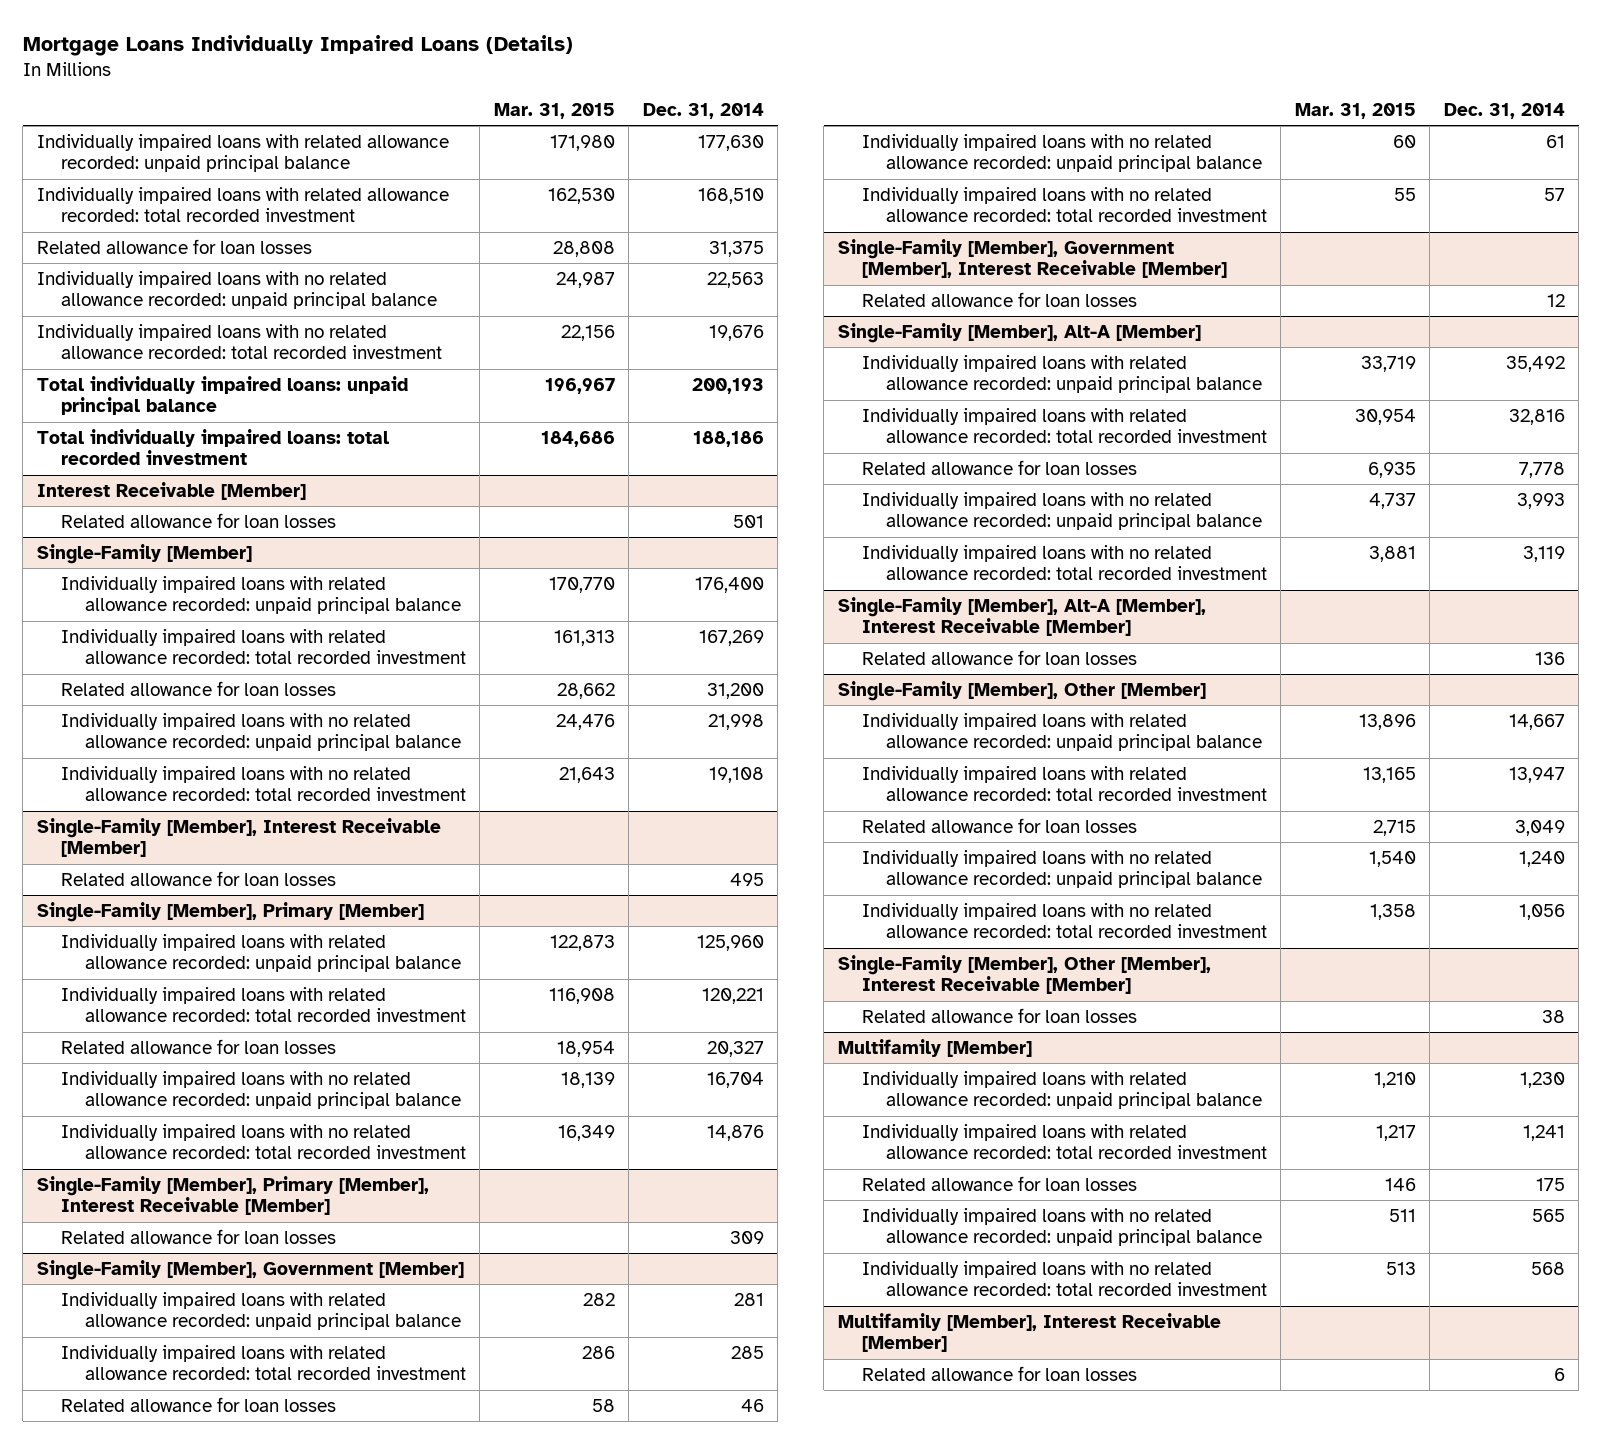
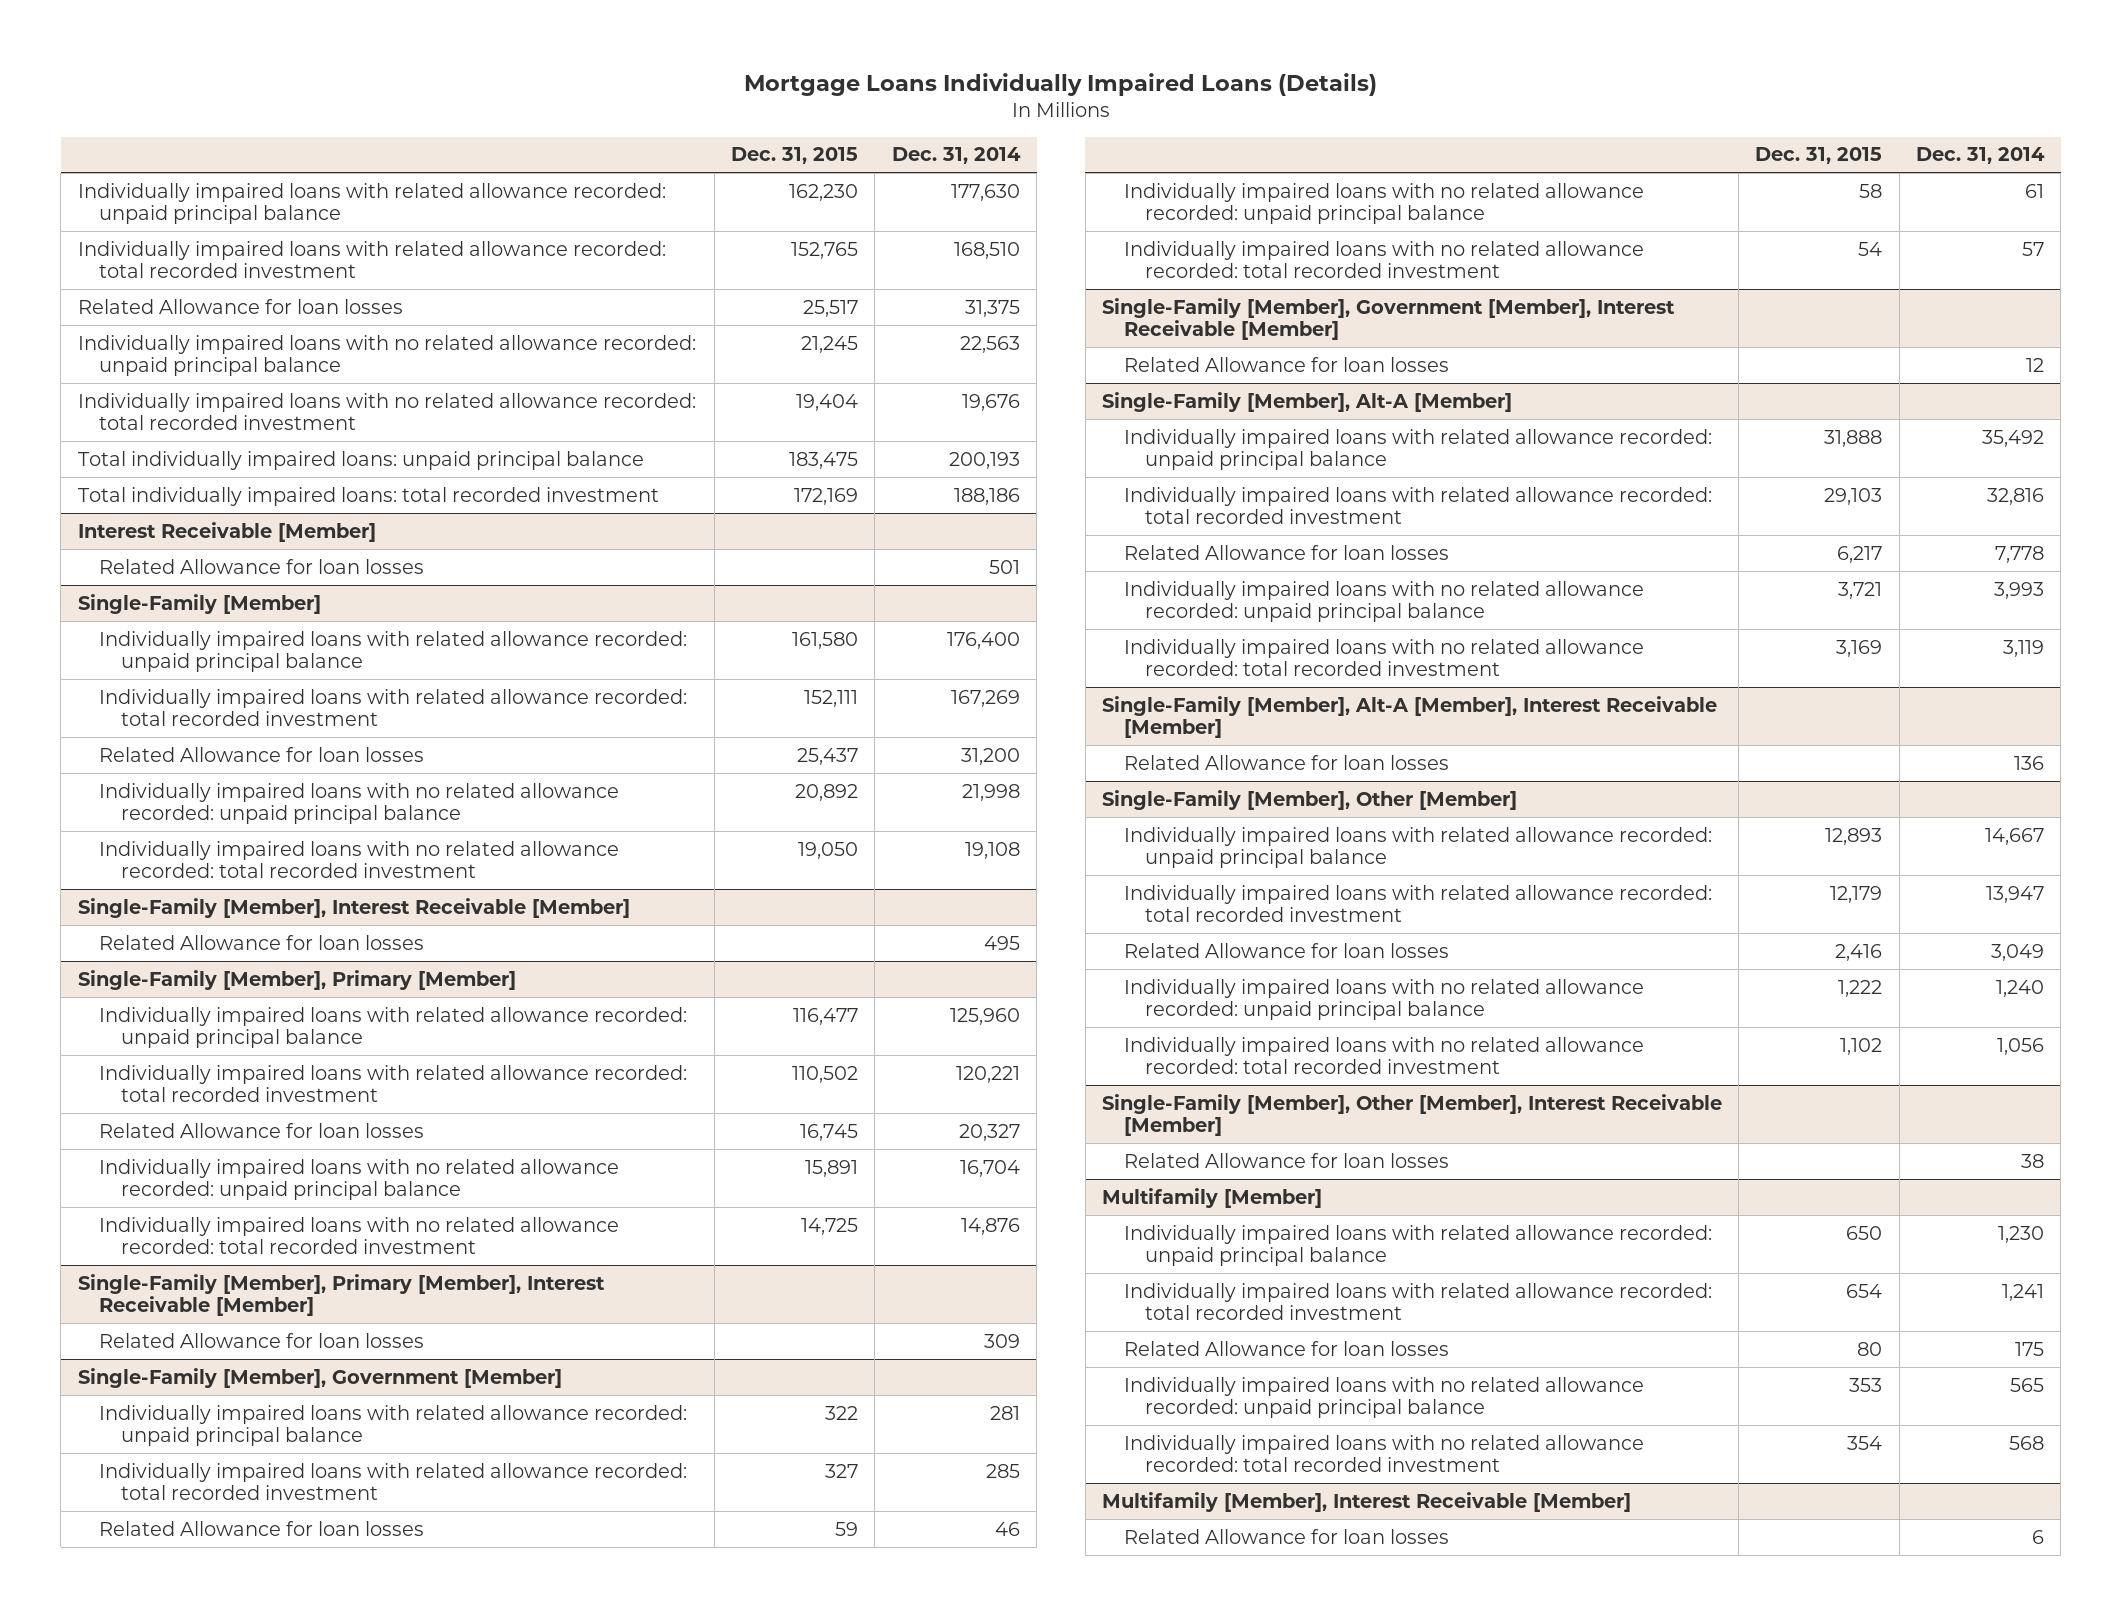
[493,103,615,120] Mar. 31, 2015 -> none
none -> [731,147,859,165] Dec. 31, 2015
[36,238,312,254] Related allowance for loan losses -> [77,298,403,314] Related Allowance for loan losses
[60,512,336,528] Related allowance for loan losses -> [99,558,425,574] Related Allowance for loan losses
[60,680,336,696] Related allowance for loan losses -> [99,746,425,762] Related Allowance for loan losses
[60,870,336,886] Related allowance for loan losses -> [99,934,425,950] Related Allowance for loan losses
[60,1038,336,1054] Related allowance for loan losses -> [99,1122,425,1138] Related Allowance for loan losses
[60,1228,336,1244] Related allowance for loan losses -> [99,1332,425,1348] Related Allowance for loan losses
[60,1396,336,1412] Related allowance for loan losses -> [99,1520,425,1536] Related Allowance for loan losses
[861,291,1137,307] Related allowance for loan losses -> [1123,356,1449,372] Related Allowance for loan losses
[861,459,1137,475] Related allowance for loan losses -> [1123,544,1449,560] Related Allowance for loan losses
[861,649,1137,665] Related allowance for loan losses -> [1123,754,1449,770] Related Allowance for loan losses
[861,817,1137,833] Related allowance for loan losses -> [1123,942,1449,958] Related Allowance for loan losses
[861,1007,1137,1023] Related allowance for loan losses -> [1123,1152,1449,1168] Related Allowance for loan losses
[861,1175,1137,1191] Related allowance for loan losses -> [1123,1340,1449,1356] Related Allowance for loan losses
[861,1365,1137,1381] Related allowance for loan losses -> [1123,1528,1449,1544] Related Allowance for loan losses

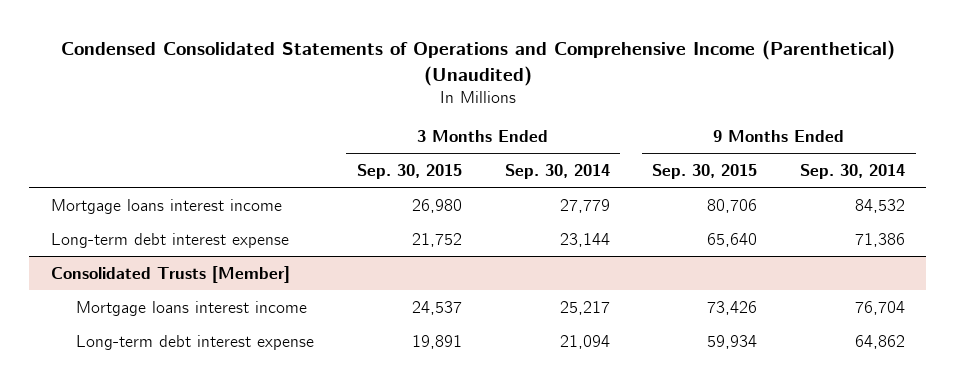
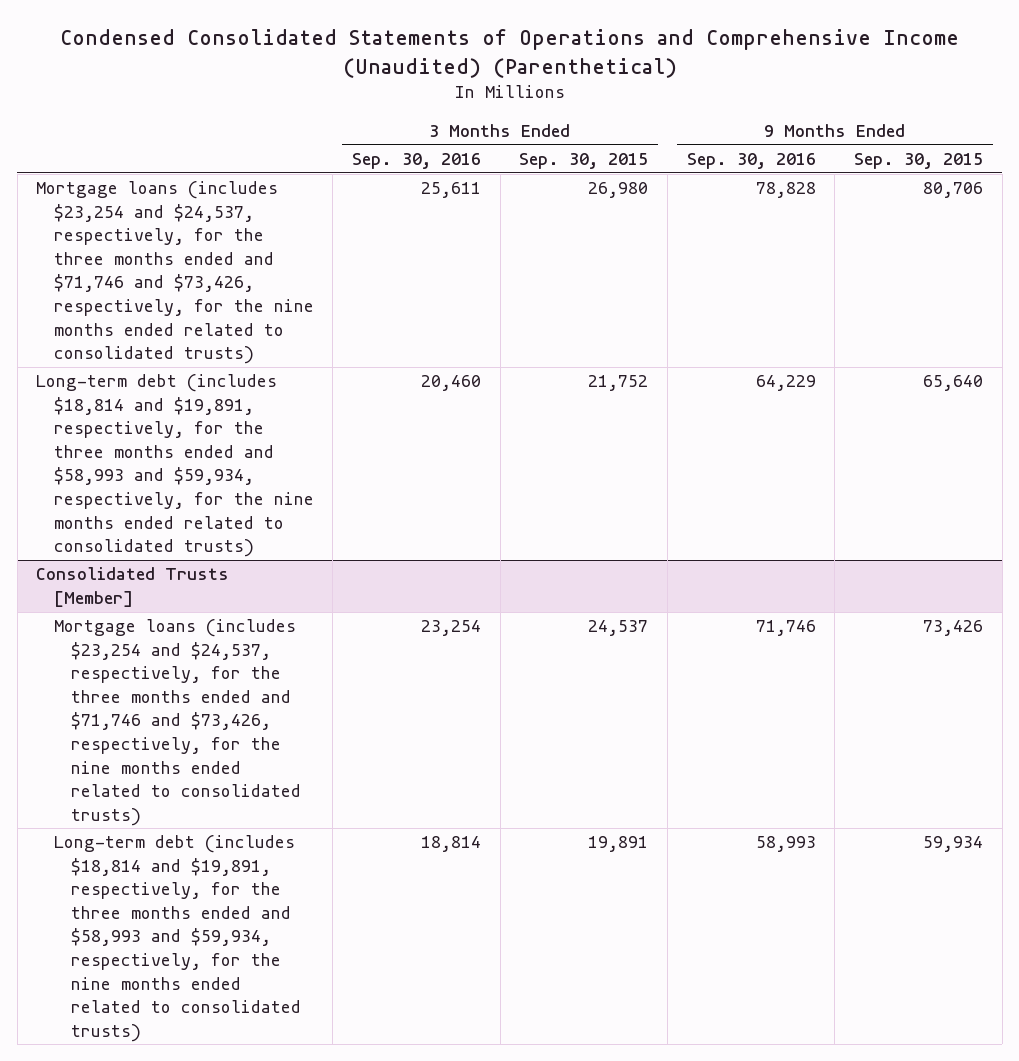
[60,40,895,86] Condensed Consolidated Statements of Operations and Comprehensive Income (Parenthetical) (Unaudited) -> [59,29,959,78] Condensed Consolidated Statements of Operations and Comprehensive Income (Unaudited) (Parenthetical)
[504,164,610,180] Sep. 30, 2014 -> none
[800,164,906,180] Sep. 30, 2014 -> none
none -> [352,153,482,170] Sep. 30, 2016
none -> [686,153,816,170] Sep. 30, 2016
[50,198,282,214] Mortgage loans interest income -> [36,181,314,365] Mortgage loans (includes $23,254 and $24,537, respectively, for the three months ended and $71,746 and $73,426, respectively, for the nine months ended related to consolidated trusts)
[50,232,289,248] Long-term debt interest expense -> [36,374,314,558] Long-term debt (includes $18,814 and $19,891, respectively, for the three months ended and $58,993 and $59,934, respectively, for the nine months ended related to consolidated trusts)
[76,300,308,316] Mortgage loans interest income -> [53,619,302,826] Mortgage loans (includes $23,254 and $24,537, respectively, for the three months ended and $71,746 and $73,426, respectively, for the nine months ended related to consolidated trusts)
[76,334,315,350] Long-term debt interest expense -> [53,835,302,1042] Long-term debt (includes $18,814 and $19,891, respectively, for the three months ended and $58,993 and $59,934, respectively, for the nine months ended related to consolidated trusts)

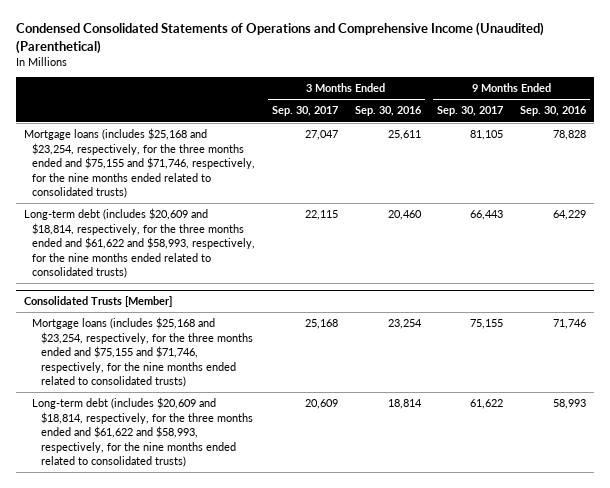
[519,153,649,170] Sep. 30, 2015 -> none
[854,153,984,170] Sep. 30, 2015 -> none
none -> [272,106,339,117] Sep. 30, 2017
none -> [437,106,504,117] Sep. 30, 2017
[36,181,314,365] Mortgage loans (includes $23,254 and $24,537, respectively, for the three months ended and $71,746 and $73,426, respectively, for the nine months ended related to consolidated trusts) -> [24,128,256,199] Mortgage loans (includes $25,168 and $23,254, respectively, for the three months ended and $75,155 and $71,746, respectively, for the nine months ended related to consolidated trusts)
[36,374,314,558] Long-term debt (includes $18,814 and $19,891, respectively, for the three months ended and $58,993 and $59,934, respectively, for the nine months ended related to consolidated trusts) -> [24,208,256,279] Long-term debt (includes $20,609 and $18,814, respectively, for the three months ended and $61,622 and $58,993, respectively, for the nine months ended related to consolidated trusts)
[53,619,302,826] Mortgage loans (includes $23,254 and $24,537, respectively, for the three months ended and $71,746 and $73,426, respectively, for the nine months ended related to consolidated trusts) -> [32,317,253,388] Mortgage loans (includes $25,168 and $23,254, respectively, for the three months ended and $75,155 and $71,746, respectively, for the nine months ended related to consolidated trusts)
[53,835,302,1042] Long-term debt (includes $18,814 and $19,891, respectively, for the three months ended and $58,993 and $59,934, respectively, for the nine months ended related to consolidated trusts) -> [32,397,253,468] Long-term debt (includes $20,609 and $18,814, respectively, for the three months ended and $61,622 and $58,993, respectively, for the nine months ended related to consolidated trusts)

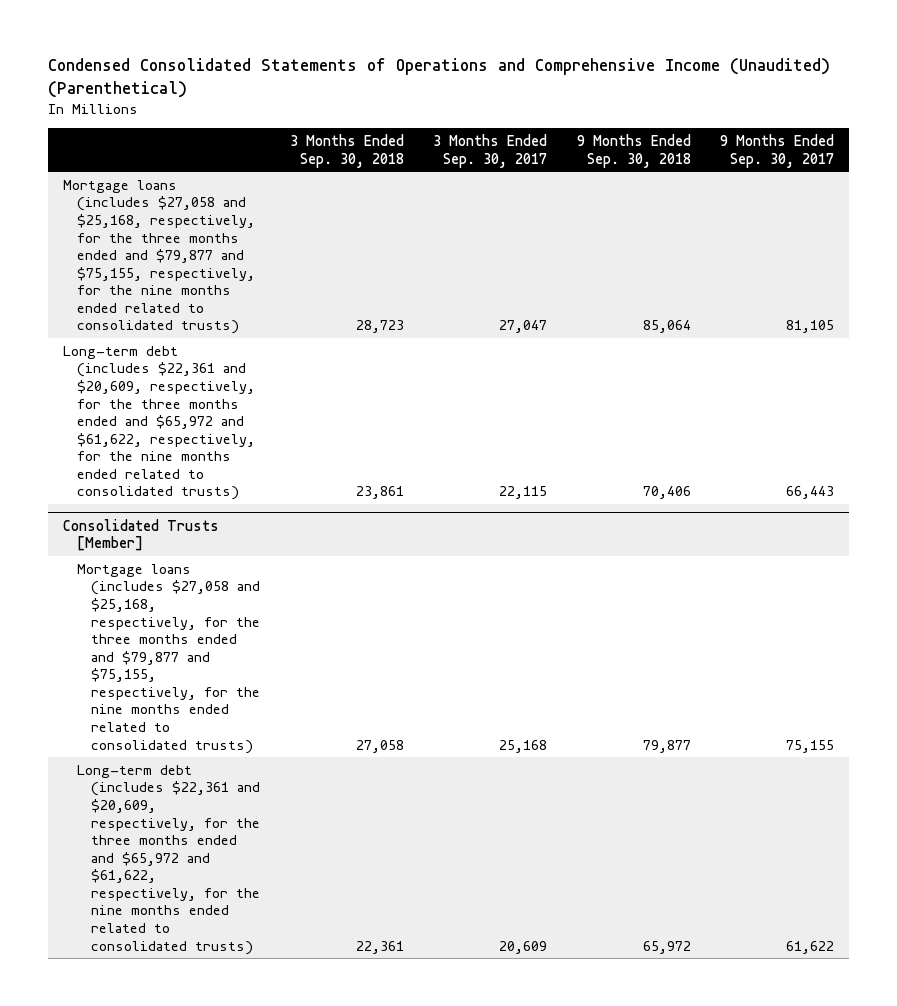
[354,106,422,117] Sep. 30, 2016 -> none
[519,106,587,117] Sep. 30, 2016 -> none
none -> [289,134,404,168] 3 Months Ended Sep. 30, 2018
none -> [576,134,691,168] 9 Months Ended Sep. 30, 2018
[24,128,256,199] Mortgage loans (includes $25,168 and $23,254, respectively, for the three months ended and $75,155 and $71,746, respectively, for the nine months ended related to consolidated trusts) -> [63,179,256,335] Mortgage loans (includes $27,058 and $25,168, respectively, for the three months ended and $79,877 and $75,155, respectively, for the nine months ended related to consolidated trusts)
[24,208,256,279] Long-term debt (includes $20,609 and $18,814, respectively, for the three months ended and $61,622 and $58,993, respectively, for the nine months ended related to consolidated trusts) -> [63,345,256,501] Long-term debt (includes $22,361 and $20,609, respectively, for the three months ended and $65,972 and $61,622, respectively, for the nine months ended related to consolidated trusts)
[32,317,253,388] Mortgage loans (includes $25,168 and $23,254, respectively, for the three months ended and $75,155 and $71,746, respectively, for the nine months ended related to consolidated trusts) -> [77,563,261,754] Mortgage loans (includes $27,058 and $25,168, respectively, for the three months ended and $79,877 and $75,155, respectively, for the nine months ended related to consolidated trusts)
[32,397,253,468] Long-term debt (includes $20,609 and $18,814, respectively, for the three months ended and $61,622 and $58,993, respectively, for the nine months ended related to consolidated trusts) -> [77,764,261,955] Long-term debt (includes $22,361 and $20,609, respectively, for the three months ended and $65,972 and $61,622, respectively, for the nine months ended related to consolidated trusts)

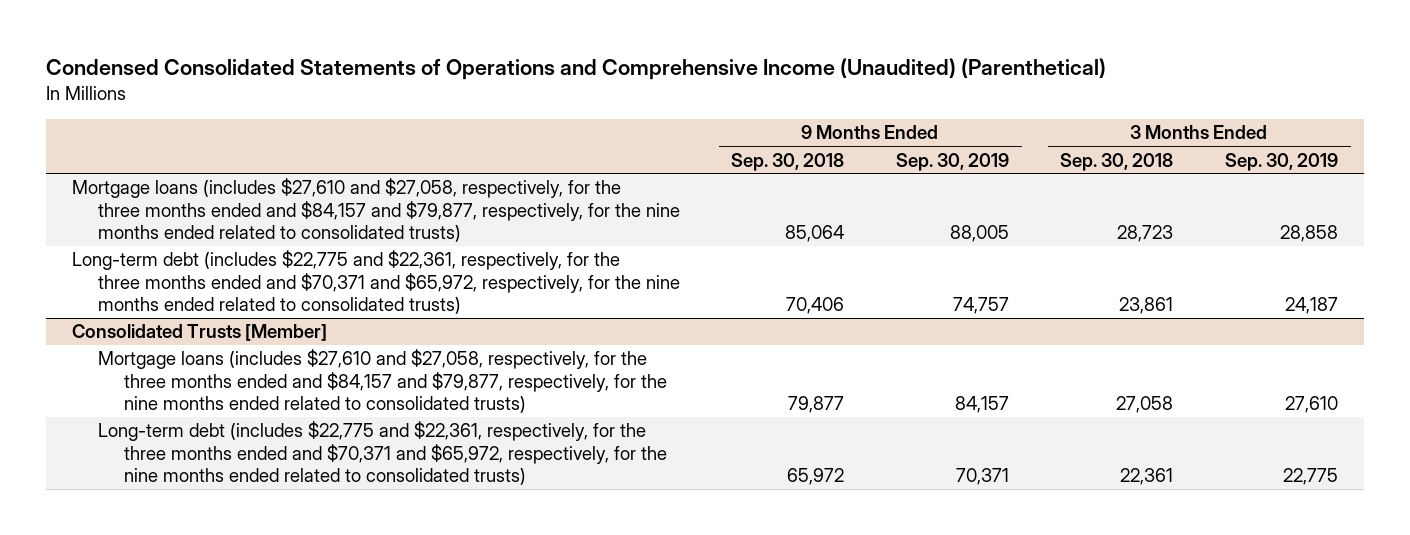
[433,134,548,168] 3 Months Ended Sep. 30, 2017 -> none
[720,134,835,168] 9 Months Ended Sep. 30, 2017 -> none
none -> [895,152,1009,171] Sep. 30, 2019
none -> [1225,152,1339,171] Sep. 30, 2019
[63,179,256,335] Mortgage loans (includes $27,058 and $25,168, respectively, for the three months ended and $79,877 and $75,155, respectively, for the nine months ended related to consolidated trusts) -> [71,178,680,243] Mortgage loans (includes $27,610 and $27,058, respectively, for the three months ended and $84,157 and $79,877, respectively, for the nine months ended related to consolidated trusts)
[63,345,256,501] Long-term debt (includes $22,361 and $20,609, respectively, for the three months ended and $65,972 and $61,622, respectively, for the nine months ended related to consolidated trusts) -> [71,250,680,315] Long-term debt (includes $22,775 and $22,361, respectively, for the three months ended and $70,371 and $65,972, respectively, for the nine months ended related to consolidated trusts)
[77,563,261,754] Mortgage loans (includes $27,058 and $25,168, respectively, for the three months ended and $79,877 and $75,155, respectively, for the nine months ended related to consolidated trusts) -> [97,349,667,414] Mortgage loans (includes $27,610 and $27,058, respectively, for the three months ended and $84,157 and $79,877, respectively, for the nine months ended related to consolidated trusts)
[77,764,261,955] Long-term debt (includes $22,361 and $20,609, respectively, for the three months ended and $65,972 and $61,622, respectively, for the nine months ended related to consolidated trusts) -> [97,421,667,486] Long-term debt (includes $22,775 and $22,361, respectively, for the three months ended and $70,371 and $65,972, respectively, for the nine months ended related to consolidated trusts)

